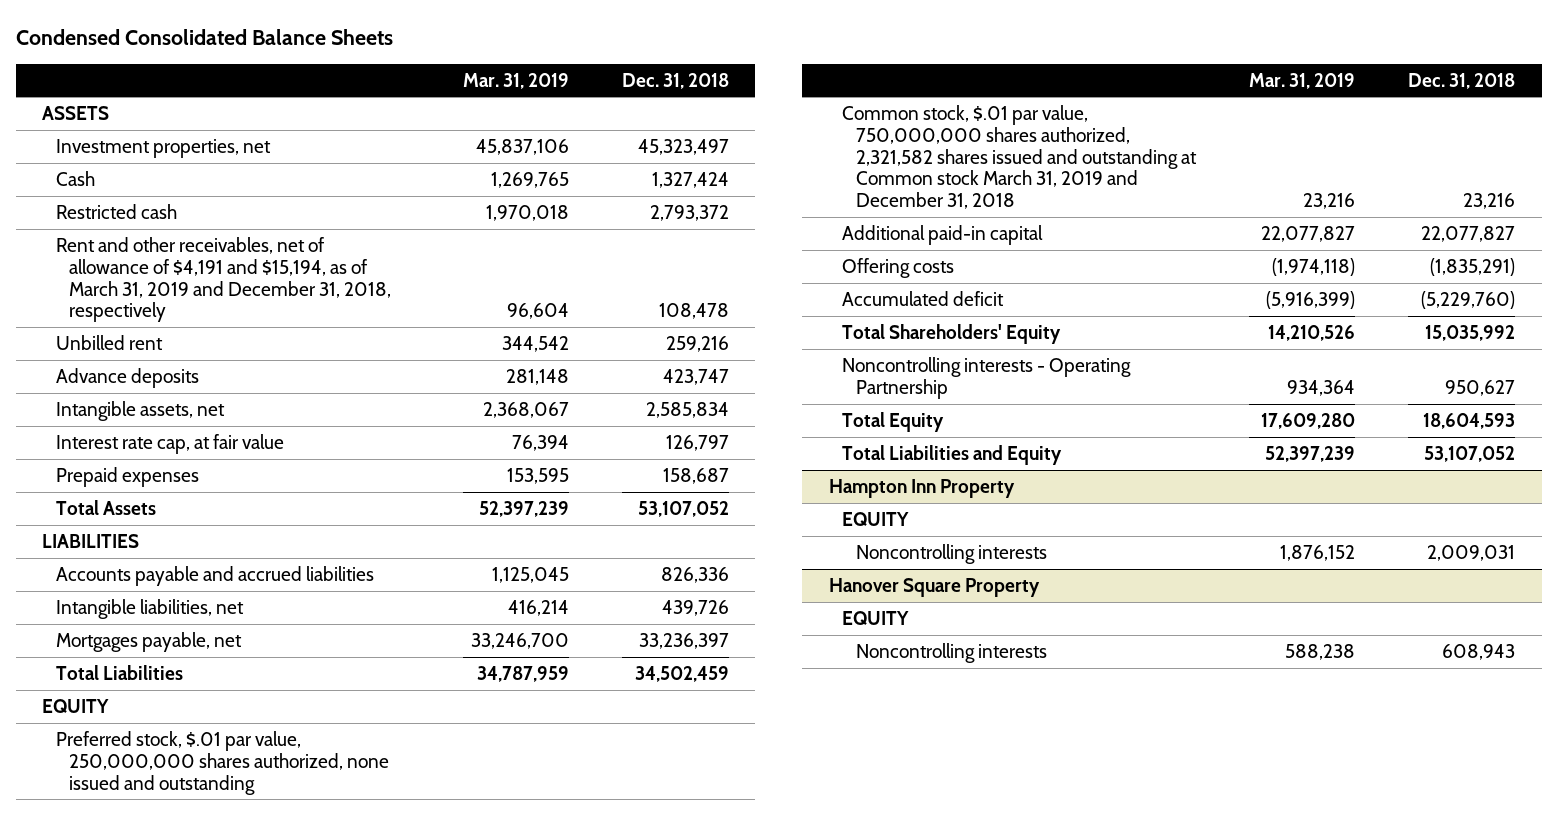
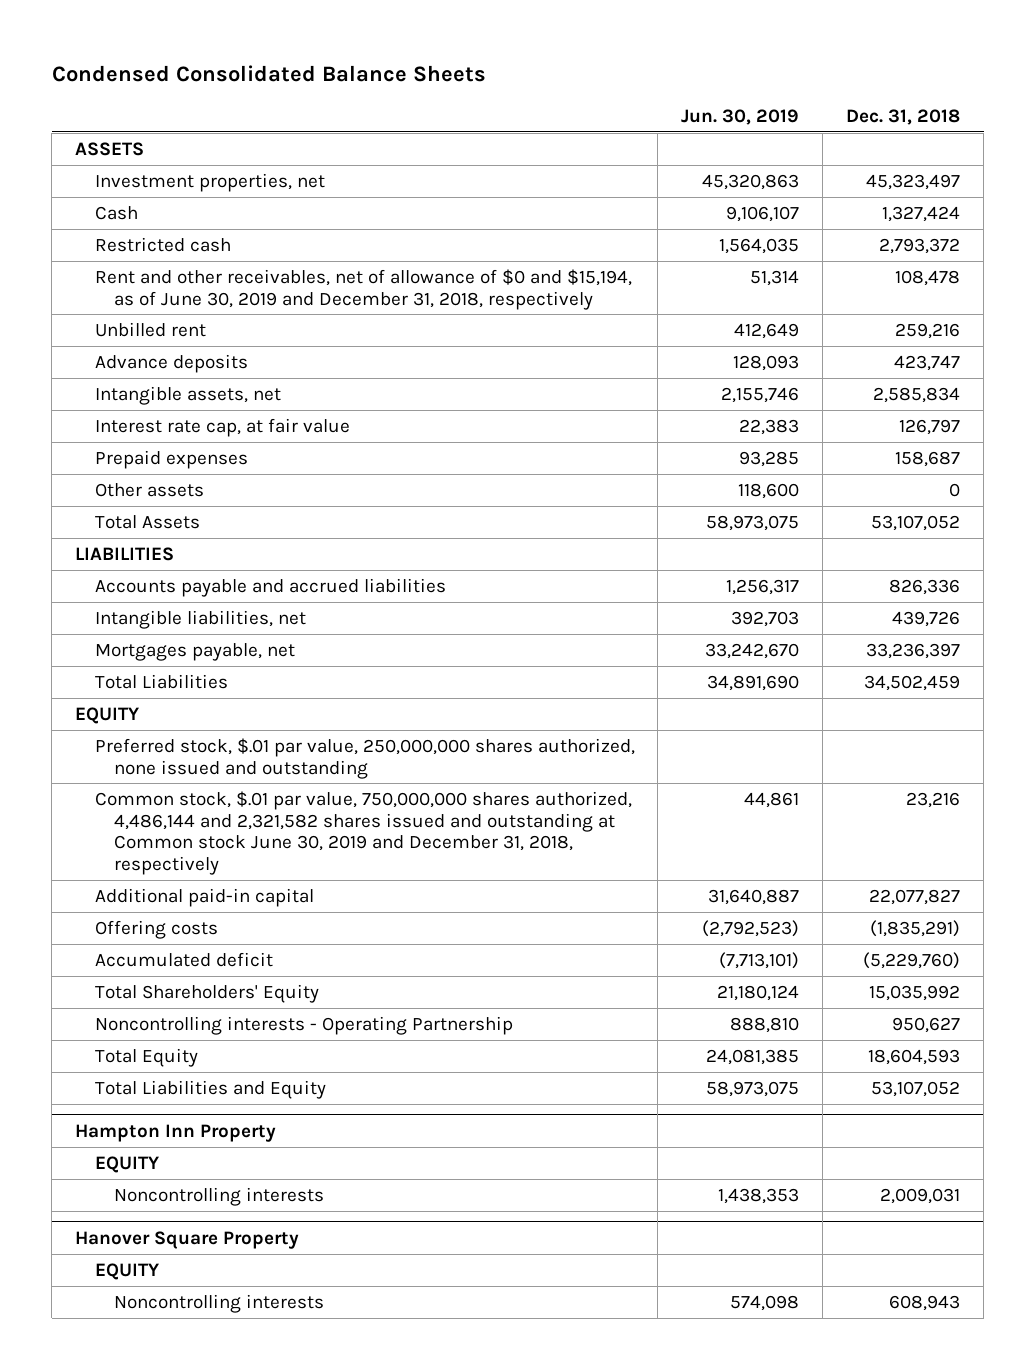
[462,72,569,89] Mar. 31, 2019 -> none
none -> [681,109,800,126] Jun. 30, 2019
[55,236,392,323] Rent and other receivables, net of allowance of $4,191 and $15,194, as of March 31, 2019 and December 31, 2018, respectively -> [94,268,632,310] Rent and other receivables, net of allowance of $0 and $15,194, as of June 30, 2019 and December 31, 2018, respectively
none -> [94,482,204,497] Other assets
[842,104,1197,210] Common stock, $.01 par value, 750,000,000 shares authorized, 2,321,582 shares issued and outstanding at Common stock March 31, 2019 and December 31, 2018 -> [94,790,632,876] Common stock, $.01 par value, 750,000,000 shares authorized, 4,486,144 and 2,321,582 shares issued and outstanding at Common stock June 30, 2019 and December 31, 2018, respectively

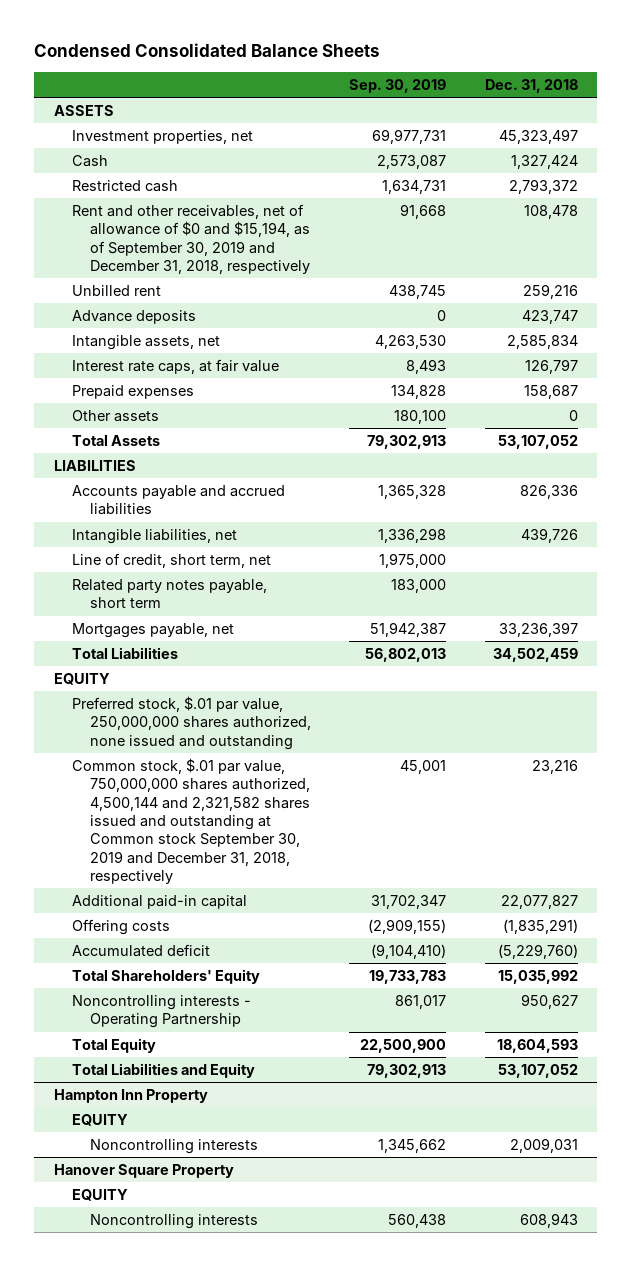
[681,109,800,126] Jun. 30, 2019 -> none
none -> [349,78,447,93] Sep. 30, 2019
[94,268,632,310] Rent and other receivables, net of allowance of $0 and $15,194, as of June 30, 2019 and December 31, 2018, respectively -> [71,204,310,275] Rent and other receivables, net of allowance of $0 and $15,194, as of September 30, 2019 and December 31, 2018, respectively
[94,417,350,437] Interest rate cap, at fair value -> [71,359,279,375] Interest rate caps, at fair value
none -> [71,553,271,569] Line of credit, short term, net
none -> [71,579,267,609] Related party notes payable, short term
[94,790,632,876] Common stock, $.01 par value, 750,000,000 shares authorized, 4,486,144 and 2,321,582 shares issued and outstanding at Common stock June 30, 2019 and December 31, 2018, respectively -> [71,758,310,884] Common stock, $.01 par value, 750,000,000 shares authorized, 4,500,144 and 2,321,582 shares issued and outstanding at Common stock September 30, 2019 and December 31, 2018, respectively

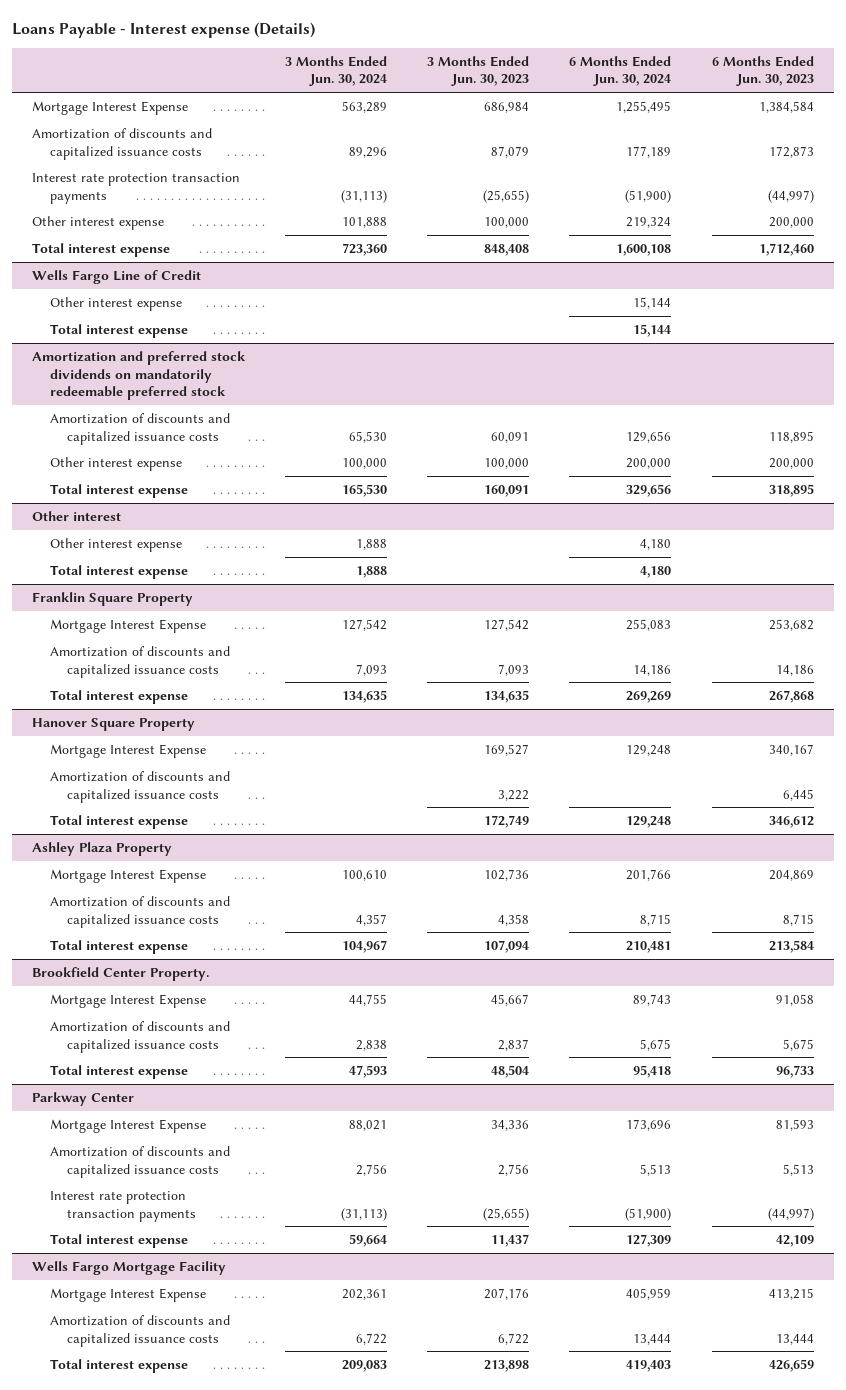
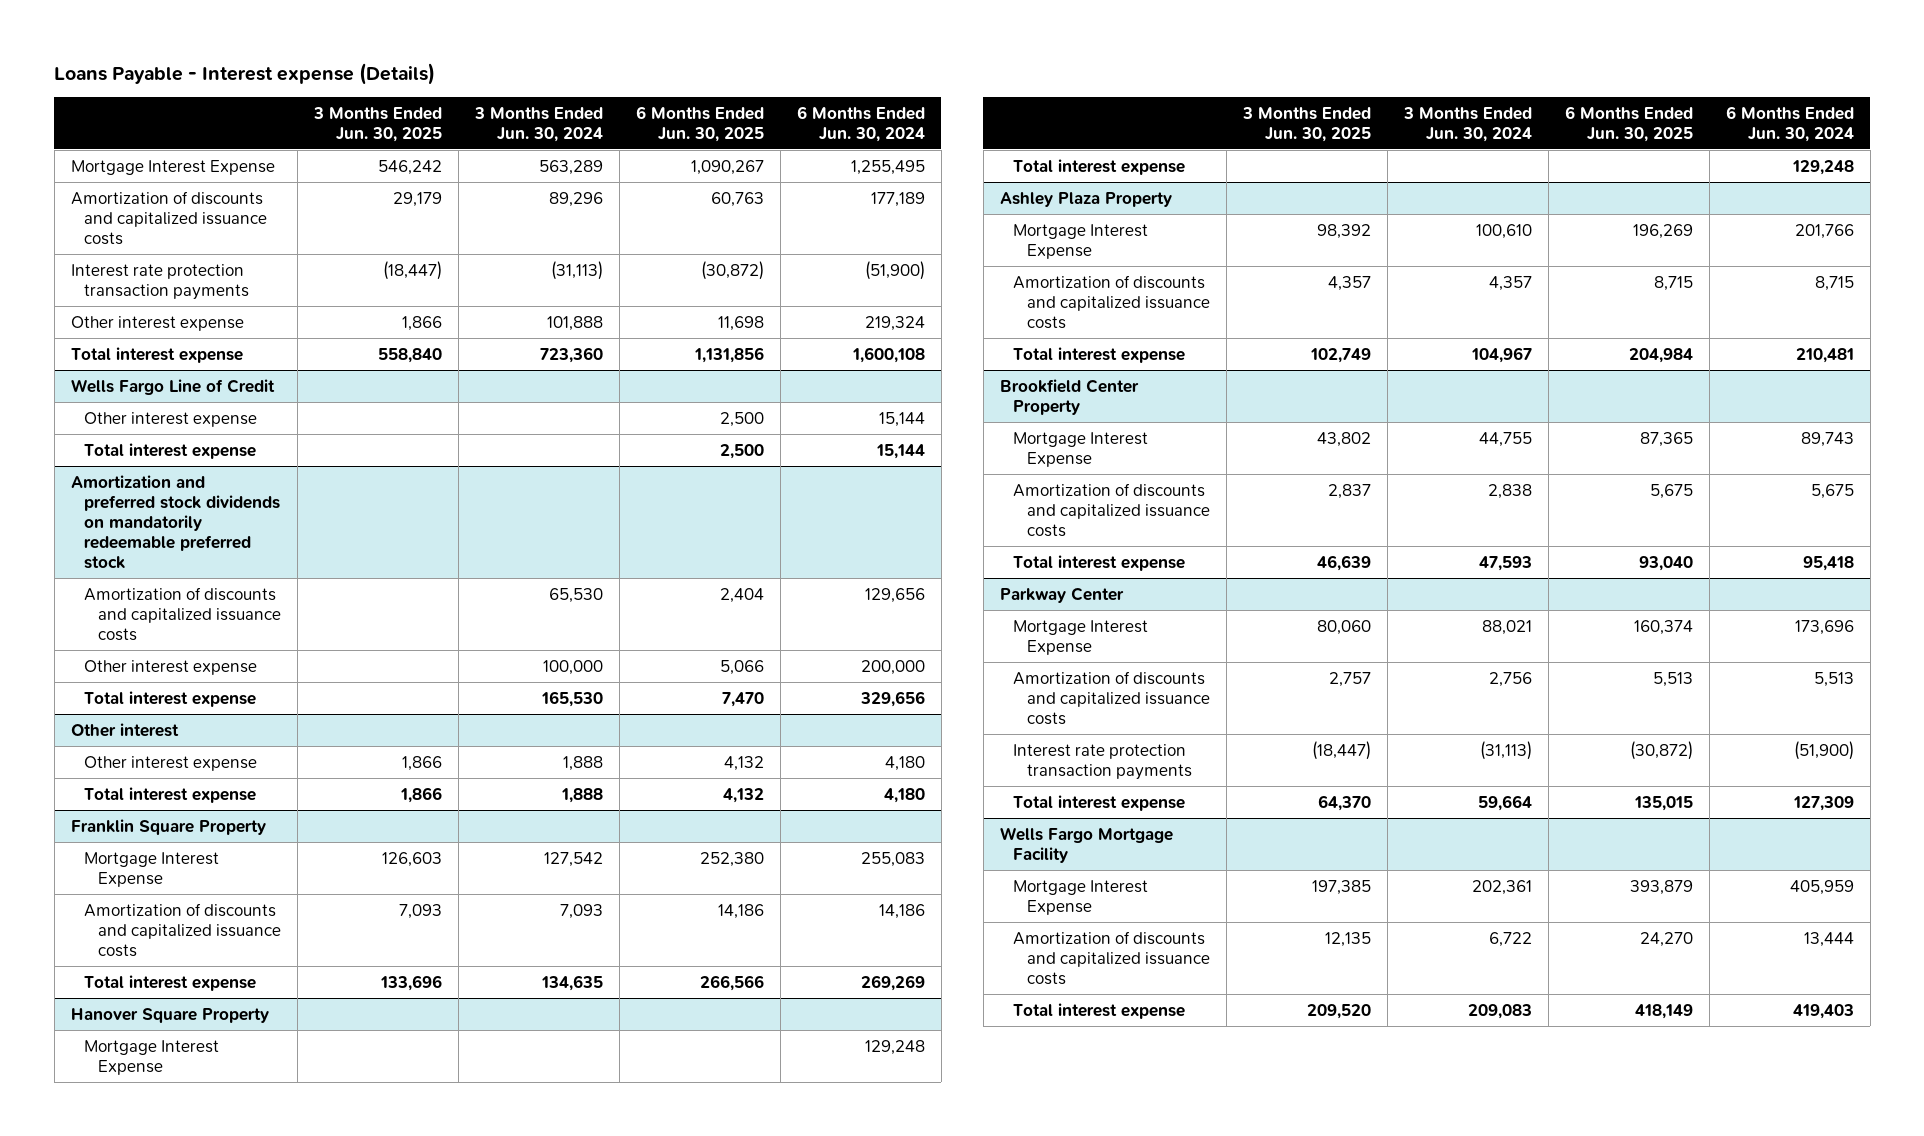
[427,55,530,87] 3 Months Ended Jun. 30, 2023 -> none
[711,55,814,87] 6 Months Ended Jun. 30, 2023 -> none
none -> [312,106,442,142] 3 Months Ended Jun. 30, 2025
none -> [635,105,764,142] 6 Months Ended Jun. 30, 2025
[49,770,230,803] Amortization of discounts and capitalized issuance costs -> none
[32,966,210,981] Brookfield Center Property. -> [999,378,1139,415] Brookfield Center Property

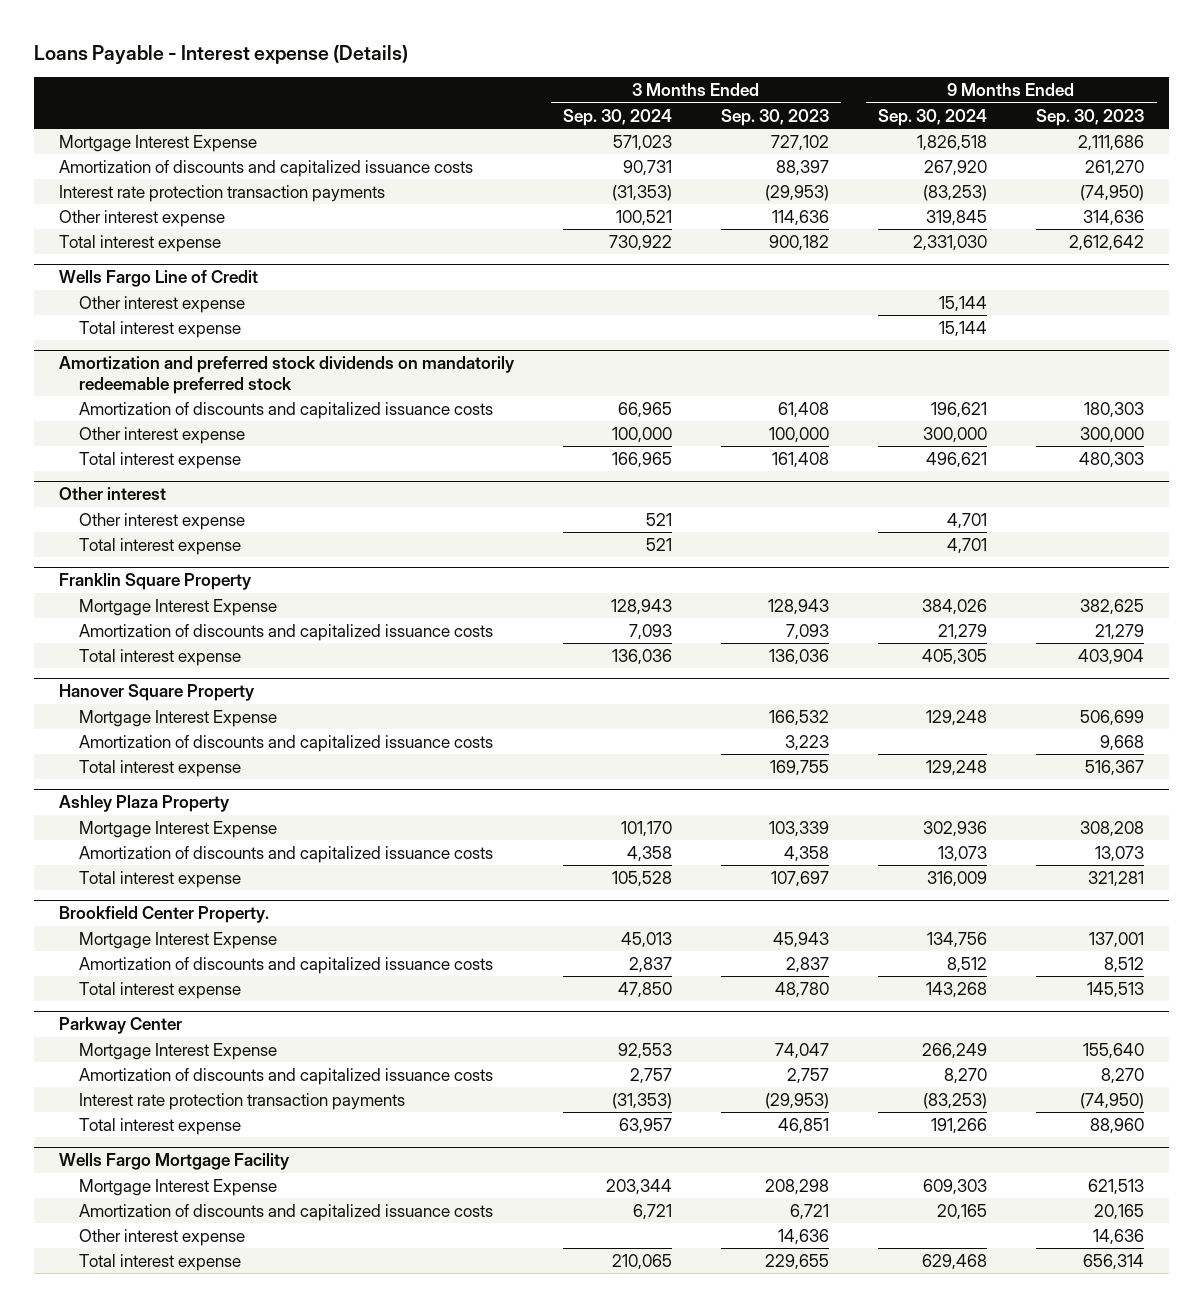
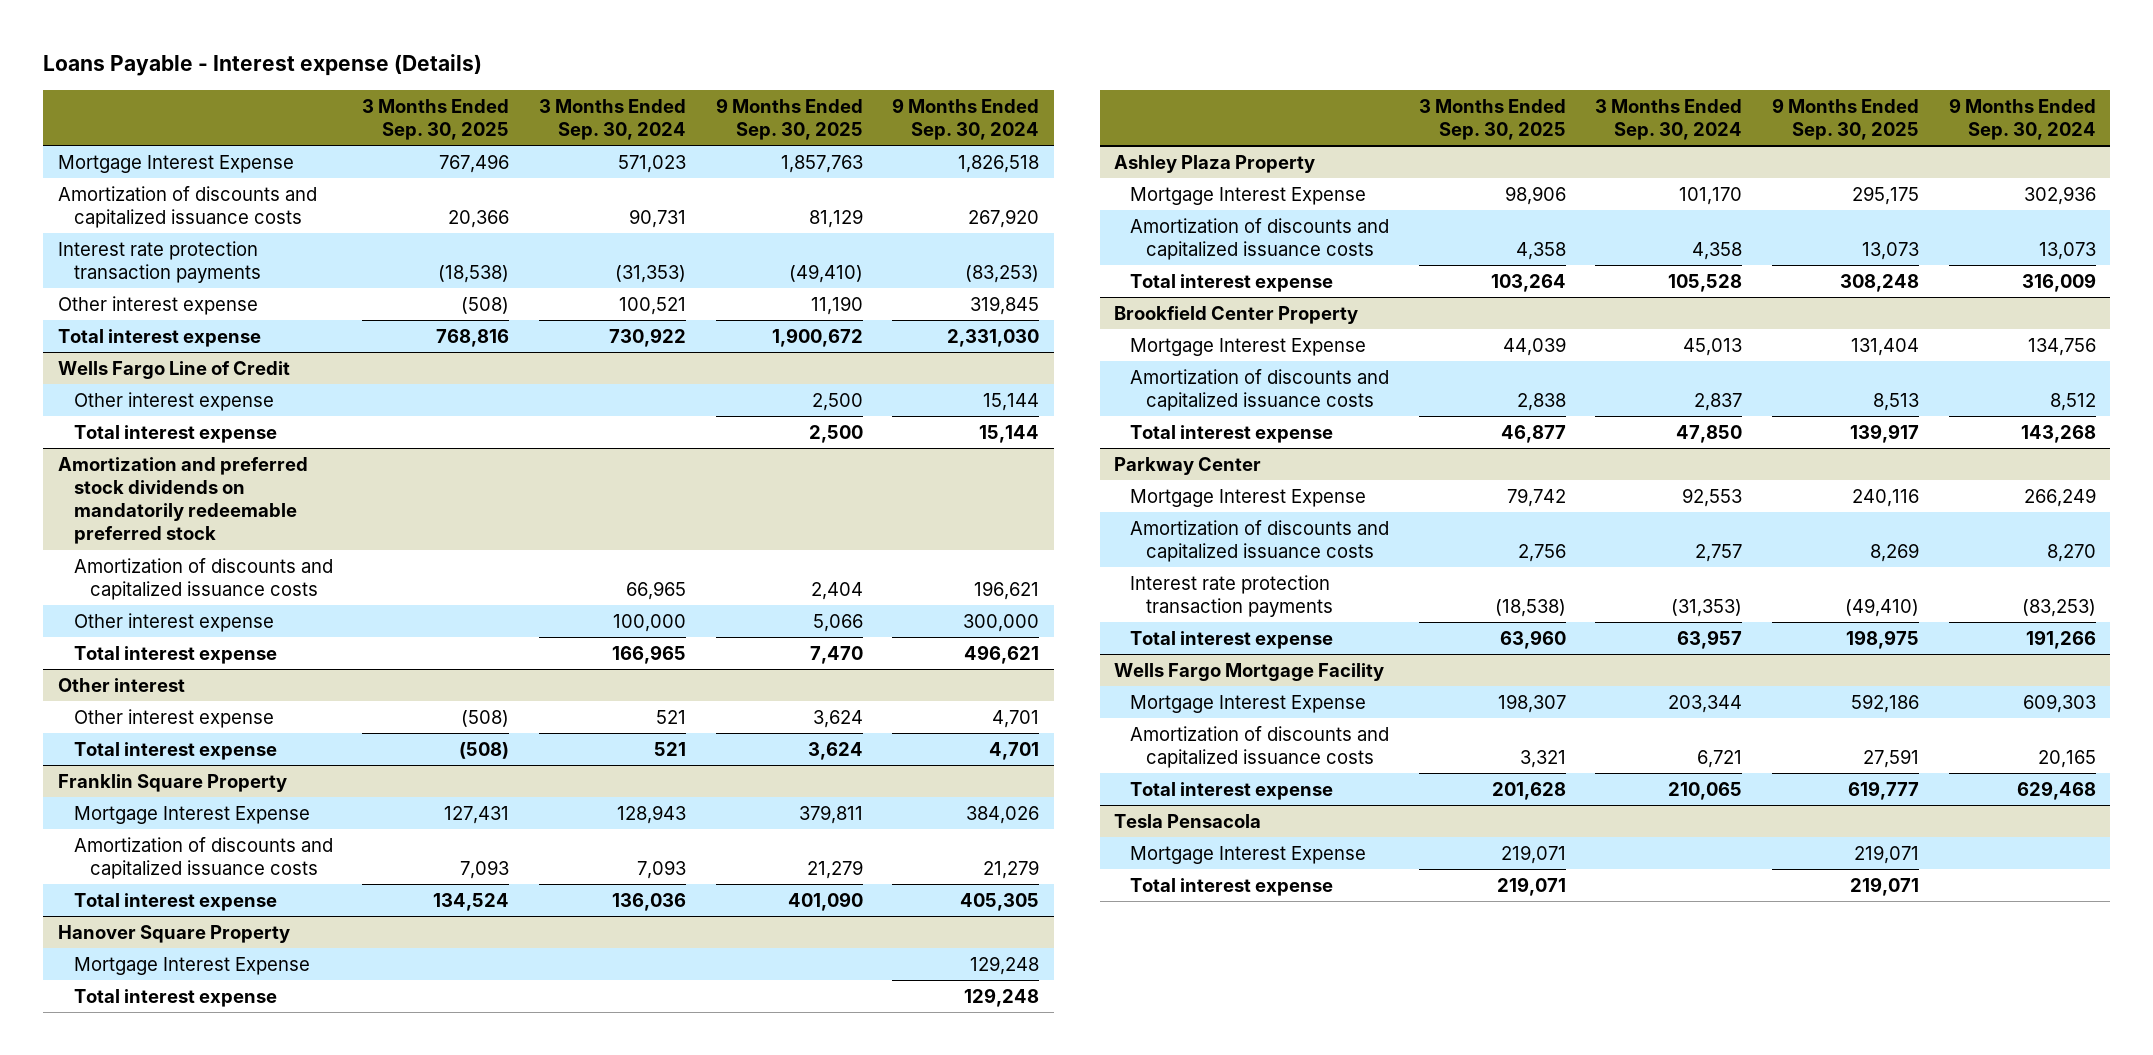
[721,108,830,126] Sep. 30, 2023 -> none
[1036,108,1145,126] Sep. 30, 2023 -> none
none -> [362,98,510,140] 3 Months Ended Sep. 30, 2025
none -> [715,97,863,140] 9 Months Ended Sep. 30, 2025
[79,734,494,752] Amortization of discounts and capitalized issuance costs -> none
[58,906,269,924] Brookfield Center Property. -> [1114,305,1359,324] Brookfield Center Property
[79,1228,246,1246] Other interest expense -> none
none -> [1114,813,1262,828] Tesla Pensacola
none -> [1130,845,1367,864] Mortgage Interest Expense
none -> [1130,877,1334,896] Total interest expense

